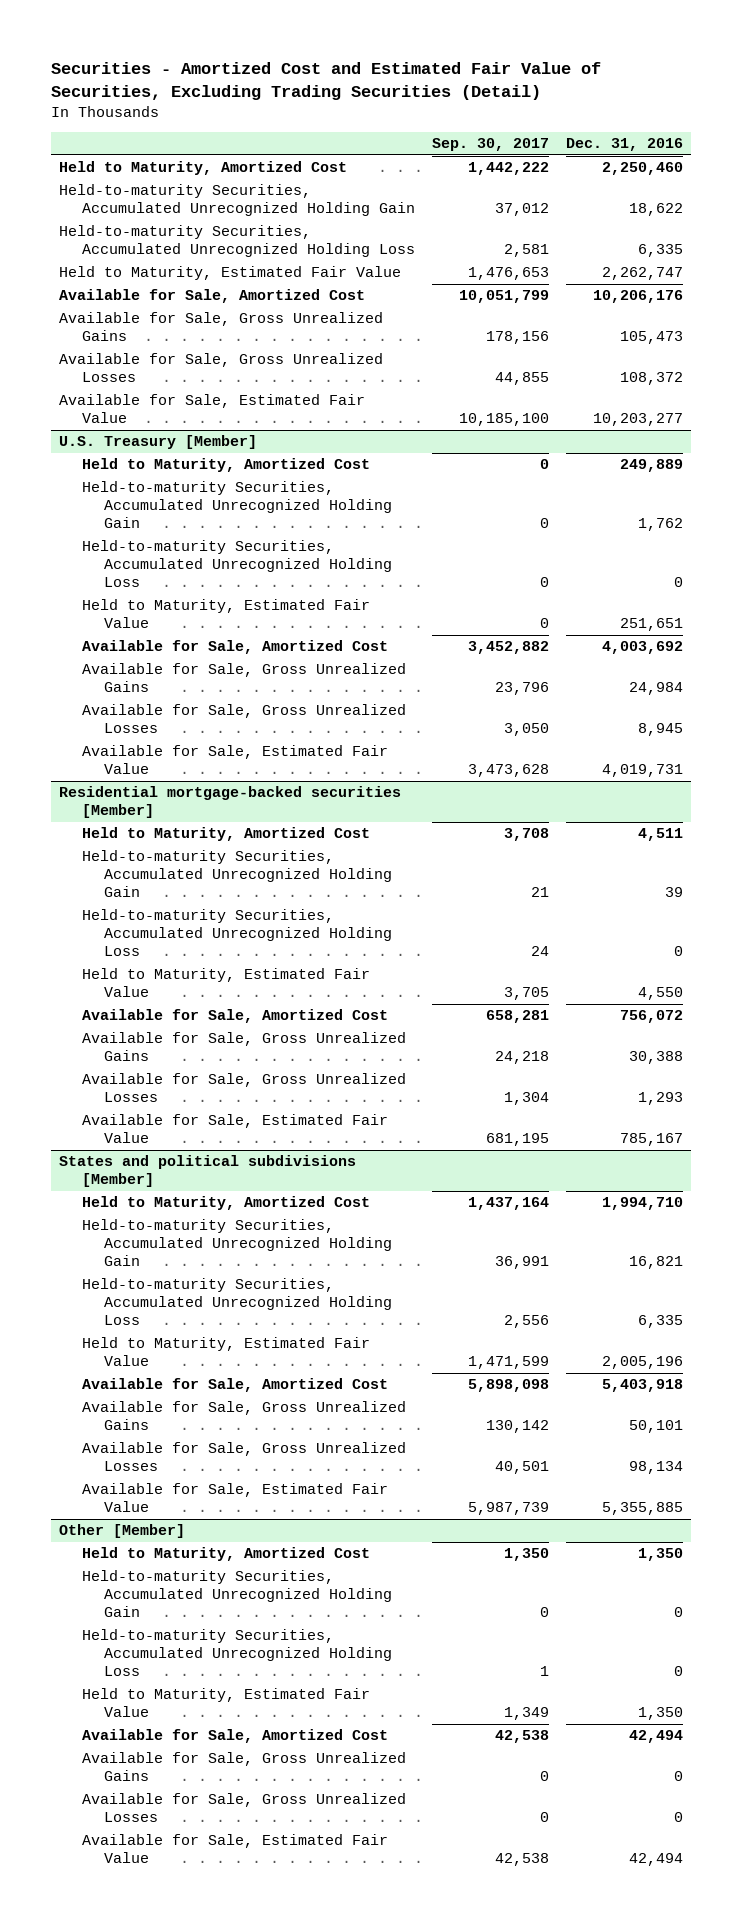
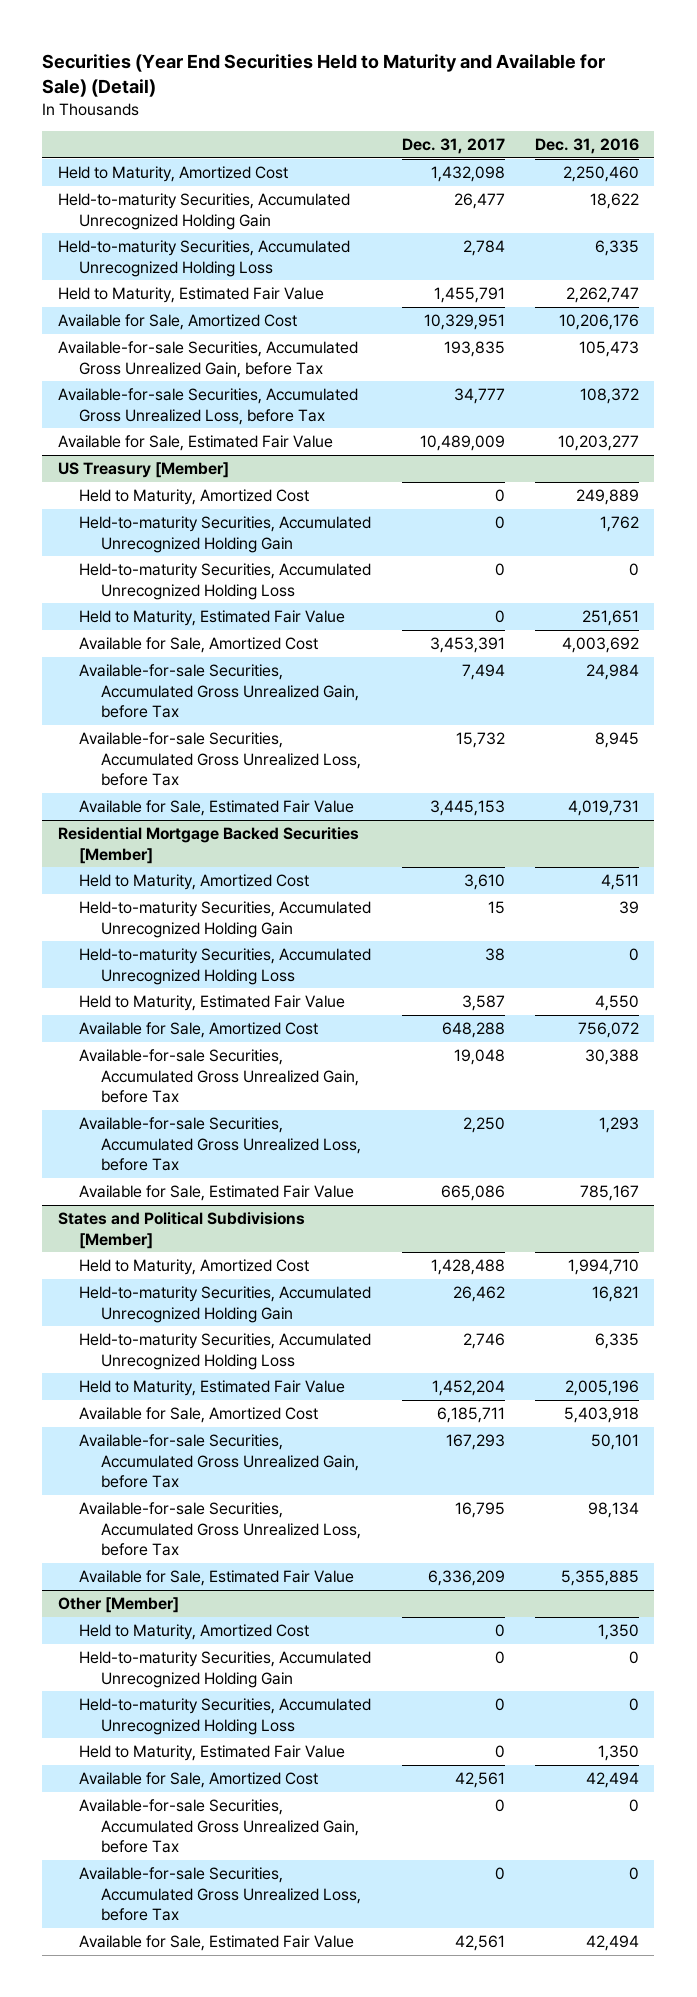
[50,61,601,101] Securities - Amortized Cost and Estimated Fair Value of Securities, Excluding Trading Securities (Detail) -> [42,53,606,97] Securities (Year End Securities Held to Maturity and Available for Sale) (Detail)
[431,138,549,152] Sep. 30, 2017 -> none
none -> [401,138,505,155] Dec. 31, 2017
[59,312,384,342] Available for Sale, Gross Unrealized Gains -> [57,341,358,378] Available-for-sale Securities, Accumulated Gross Unrealized Gain, before Tax
[59,353,384,383] Available for Sale, Gross Unrealized Losses -> [57,388,358,425] Available-for-sale Securities, Accumulated Gross Unrealized Loss, before Tax
[59,435,258,450] U.S. Treasury [Member] -> [57,462,229,479] US Treasury [Member]
[81,663,406,693] Available for Sale, Gross Unrealized Gains -> [79,664,360,719] Available-for-sale Securities, Accumulated Gross Unrealized Gain, before Tax
[81,704,406,734] Available for Sale, Gross Unrealized Losses -> [79,732,362,787] Available-for-sale Securities, Accumulated Gross Unrealized Loss, before Tax
[59,786,402,819] Residential mortgage-backed securities [Member] -> [57,827,359,864] Residential Mortgage Backed Securities [Member]
[81,1032,406,1062] Available for Sale, Gross Unrealized Gains -> [79,1049,360,1104] Available-for-sale Securities, Accumulated Gross Unrealized Gain, before Tax
[81,1073,406,1103] Available for Sale, Gross Unrealized Losses -> [79,1117,362,1172] Available-for-sale Securities, Accumulated Gross Unrealized Loss, before Tax
[59,1155,357,1188] States and political subdivisions [Member] -> [57,1212,305,1249] States and Political Subdivisions [Member]
[81,1401,406,1431] Available for Sale, Gross Unrealized Gains -> [79,1434,360,1489] Available-for-sale Securities, Accumulated Gross Unrealized Gain, before Tax
[81,1442,406,1472] Available for Sale, Gross Unrealized Losses -> [79,1502,362,1557] Available-for-sale Securities, Accumulated Gross Unrealized Loss, before Tax
[81,1752,406,1782] Available for Sale, Gross Unrealized Gains -> [79,1799,360,1854] Available-for-sale Securities, Accumulated Gross Unrealized Gain, before Tax
[81,1793,406,1823] Available for Sale, Gross Unrealized Losses -> [79,1867,362,1922] Available-for-sale Securities, Accumulated Gross Unrealized Loss, before Tax

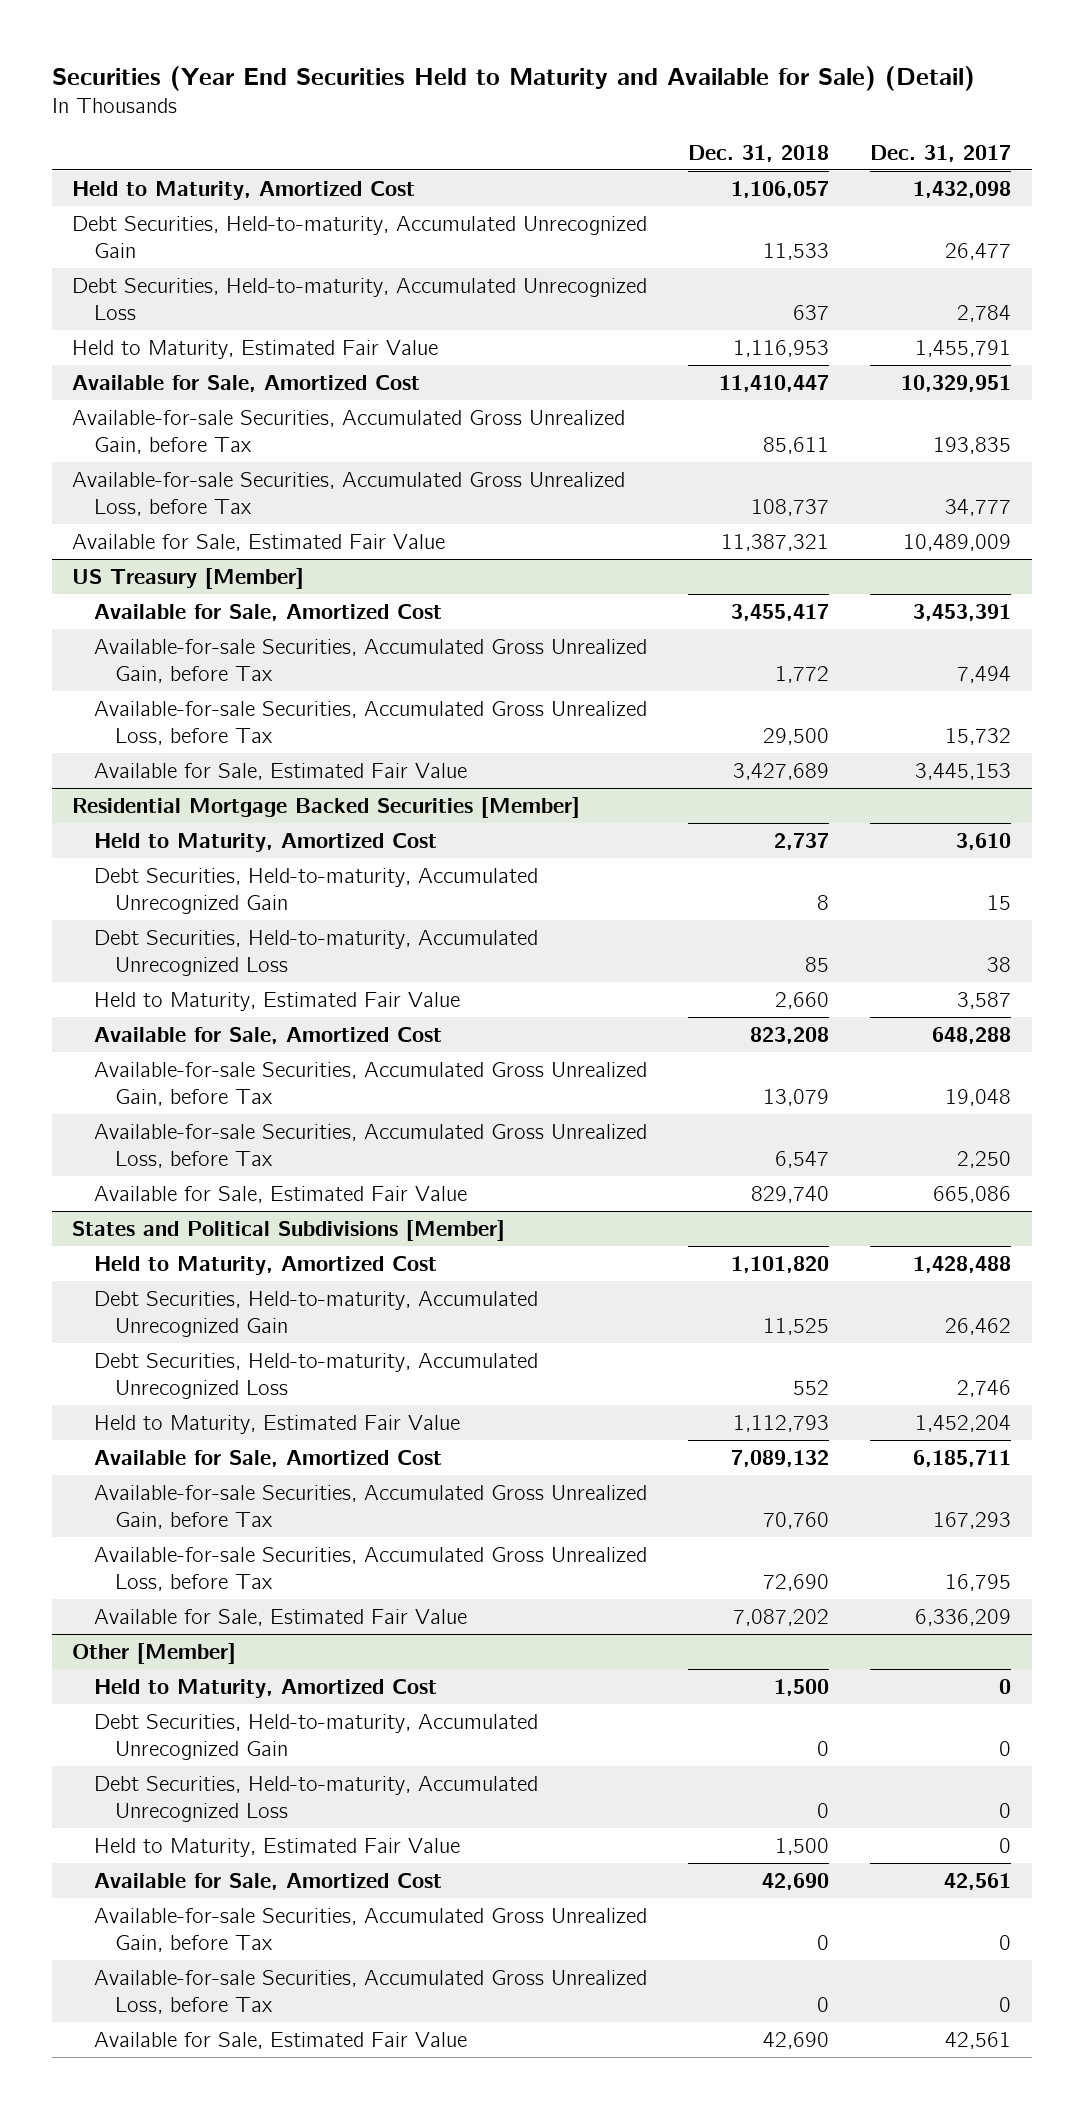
[535,138,640,155] Dec. 31, 2016 -> none
none -> [688,144,830,162] Dec. 31, 2018
[57,193,350,230] Held-to-maturity Securities, Accumulated Unrecognized Holding Gain -> [72,215,648,259] Debt Securities, Held-to-maturity, Accumulated Unrecognized Gain
[57,240,350,277] Held-to-maturity Securities, Accumulated Unrecognized Holding Loss -> [72,277,648,321] Debt Securities, Held-to-maturity, Accumulated Unrecognized Loss
[79,489,310,506] Held to Maturity, Amortized Cost -> none
[79,516,372,553] Held-to-maturity Securities, Accumulated Unrecognized Holding Gain -> none
[79,563,372,600] Held-to-maturity Securities, Accumulated Unrecognized Holding Loss -> none
[79,610,346,627] Held to Maturity, Estimated Fair Value -> none
[79,901,372,938] Held-to-maturity Securities, Accumulated Unrecognized Holding Gain -> [93,867,538,915] Debt Securities, Held-to-maturity, Accumulated Unrecognized Gain
[79,948,372,985] Held-to-maturity Securities, Accumulated Unrecognized Holding Loss -> [93,929,538,977] Debt Securities, Held-to-maturity, Accumulated Unrecognized Loss
[79,1286,372,1323] Held-to-maturity Securities, Accumulated Unrecognized Holding Gain -> [93,1290,538,1338] Debt Securities, Held-to-maturity, Accumulated Unrecognized Gain
[79,1333,372,1370] Held-to-maturity Securities, Accumulated Unrecognized Holding Loss -> [93,1352,538,1400] Debt Securities, Held-to-maturity, Accumulated Unrecognized Loss
[79,1651,372,1688] Held-to-maturity Securities, Accumulated Unrecognized Holding Gain -> [93,1713,538,1761] Debt Securities, Held-to-maturity, Accumulated Unrecognized Gain
[79,1698,372,1735] Held-to-maturity Securities, Accumulated Unrecognized Holding Loss -> [93,1775,538,1823] Debt Securities, Held-to-maturity, Accumulated Unrecognized Loss

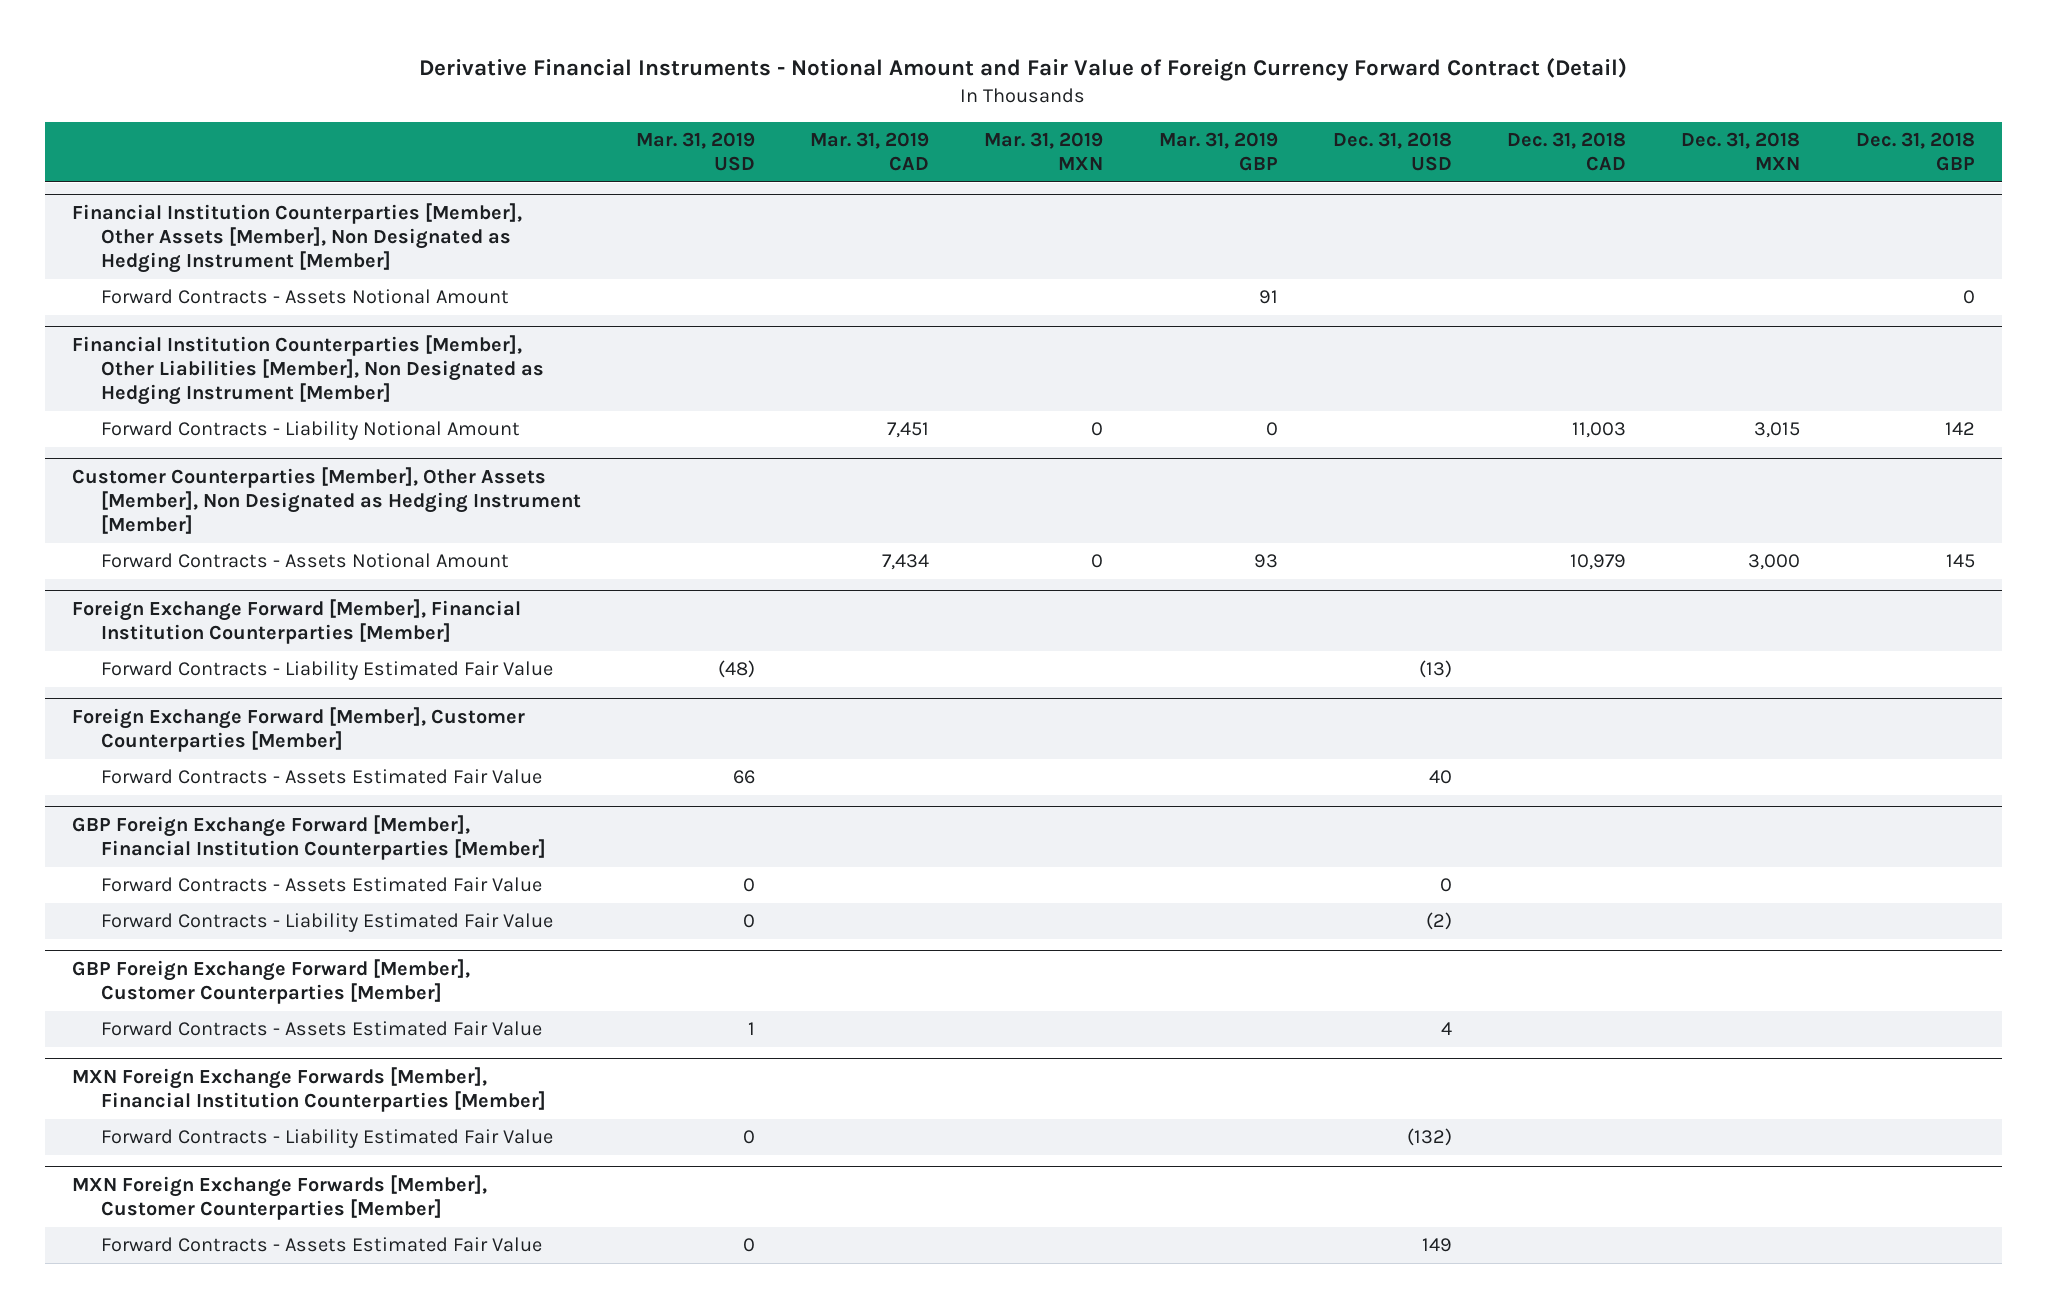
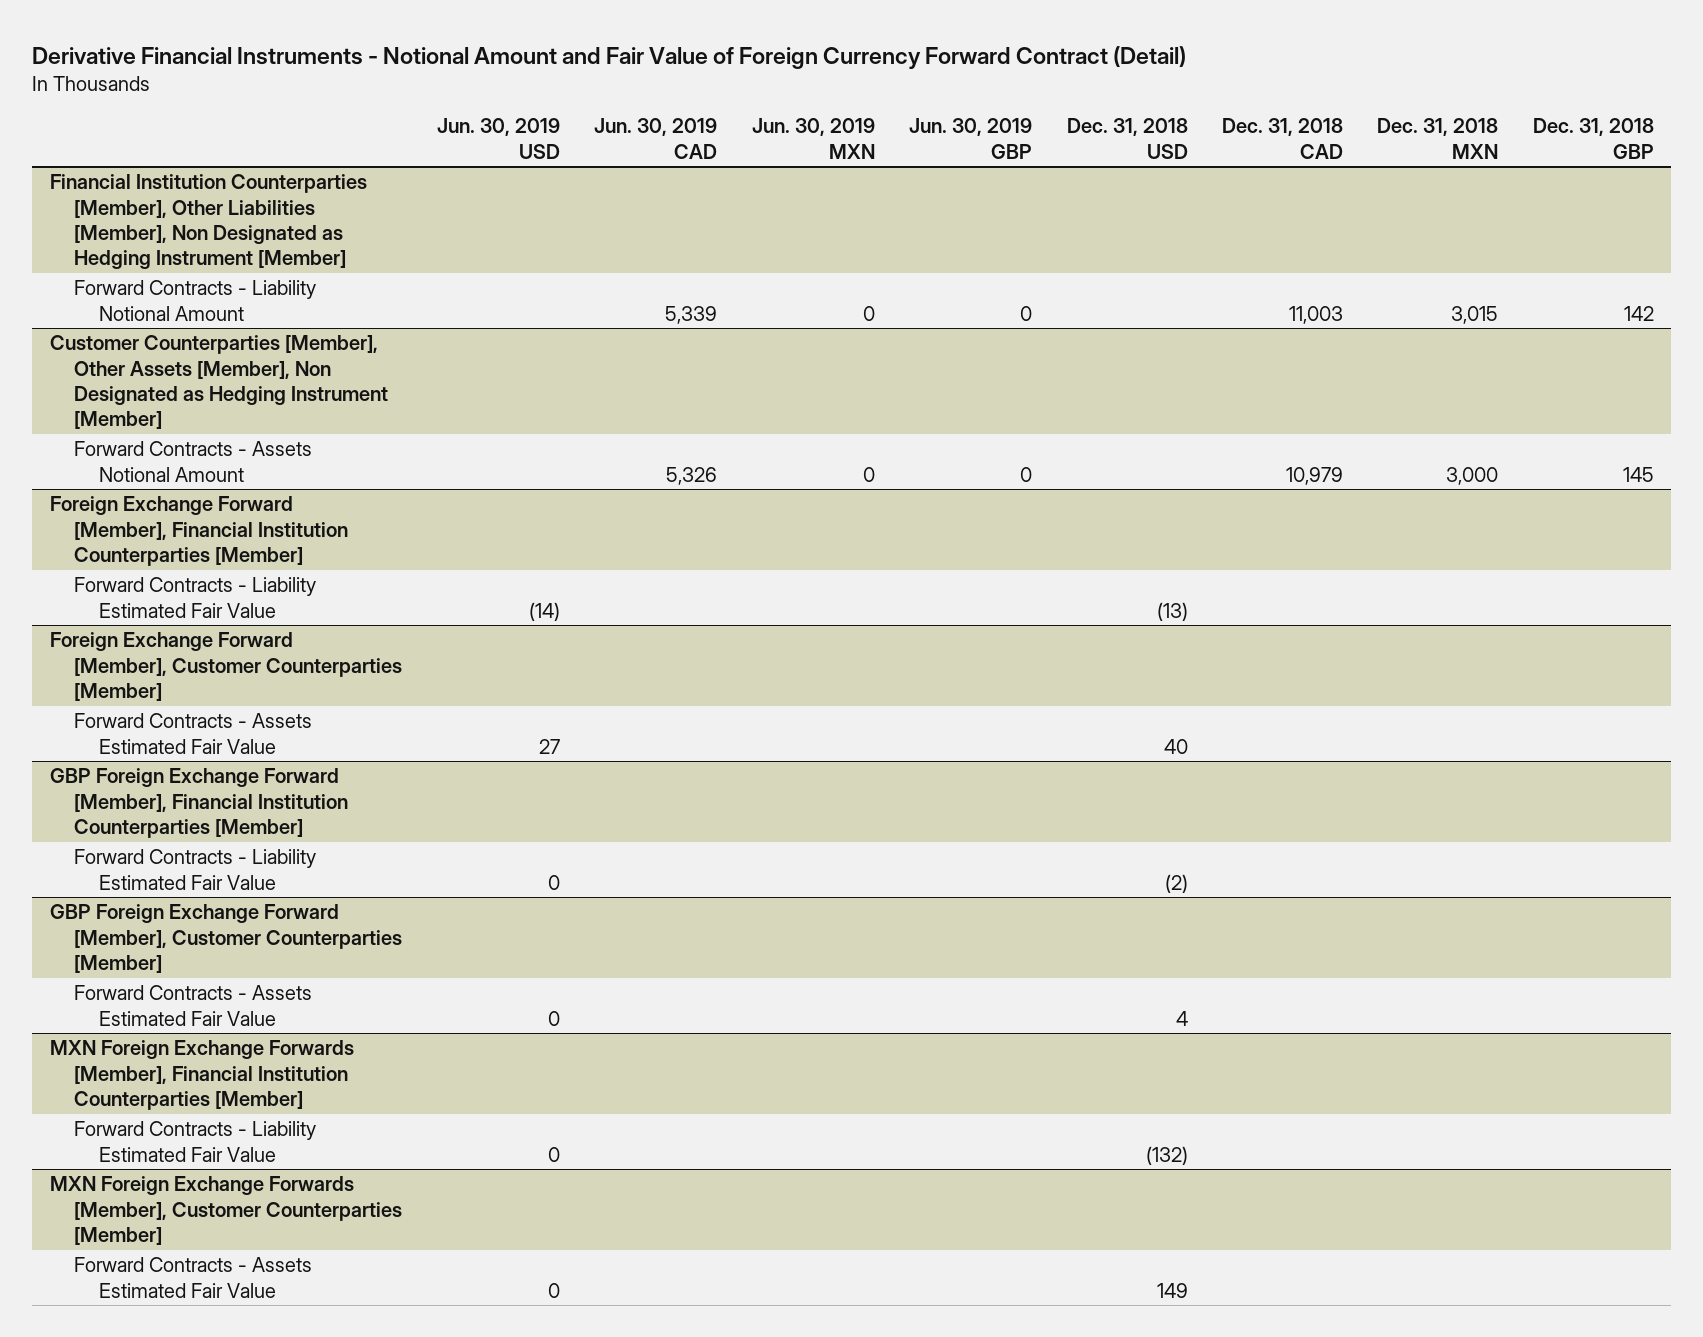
[635,132,755,171] Mar. 31, 2019 USD -> none
[810,132,930,171] Mar. 31, 2019 CAD -> none
[984,132,1104,170] Mar. 31, 2019 MXN -> none
[1158,132,1278,171] Mar. 31, 2019 GBP -> none
none -> [436,118,560,159] Jun. 30, 2019 USD
none -> [594,118,718,159] Jun. 30, 2019 CAD
none -> [751,118,875,159] Jun. 30, 2019 MXN
none -> [909,118,1033,159] Jun. 30, 2019 GBP
[72,203,523,273] Financial Institution Counterparties [Member], Other Assets [Member], Non Designated as Hedging Instrument [Member] -> none
[100,289,509,305] Forward Contracts - Assets Notional Amount -> none
[100,877,542,893] Forward Contracts - Assets Estimated Fair Value -> none

